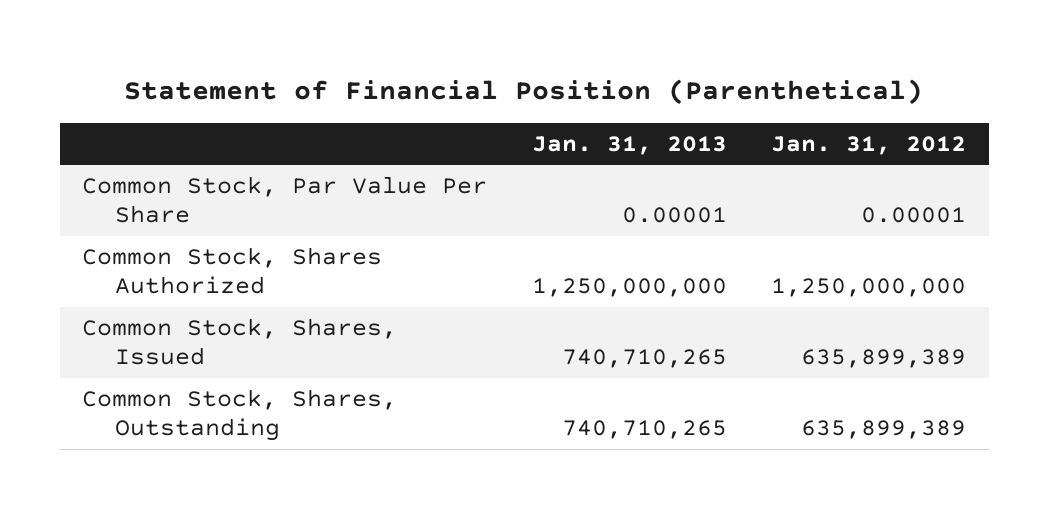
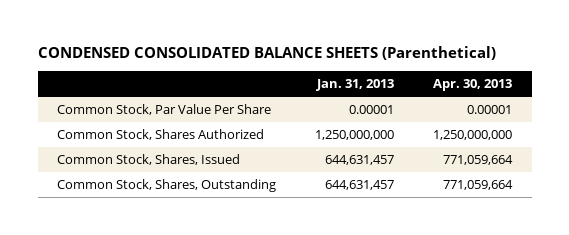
[124,78,924,105] Statement of Financial Position (Parenthetical) -> [37,45,496,60] CONDENSED CONSOLIDATED BALANCE SHEETS (Parenthetical)
[771,136,967,156] Jan. 31, 2012 -> none
none -> [433,79,513,92] Apr. 30, 2013
[561,349,727,369] 740,710,265 -> [325,155,395,166] 644,631,457
[561,420,727,440] 740,710,265 -> [325,180,395,191] 644,631,457

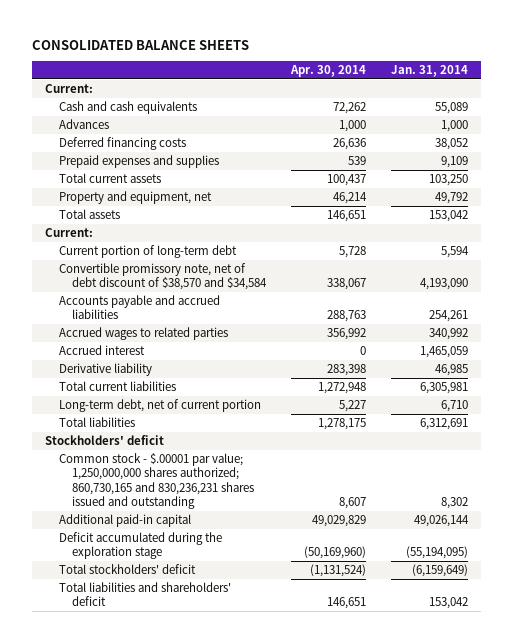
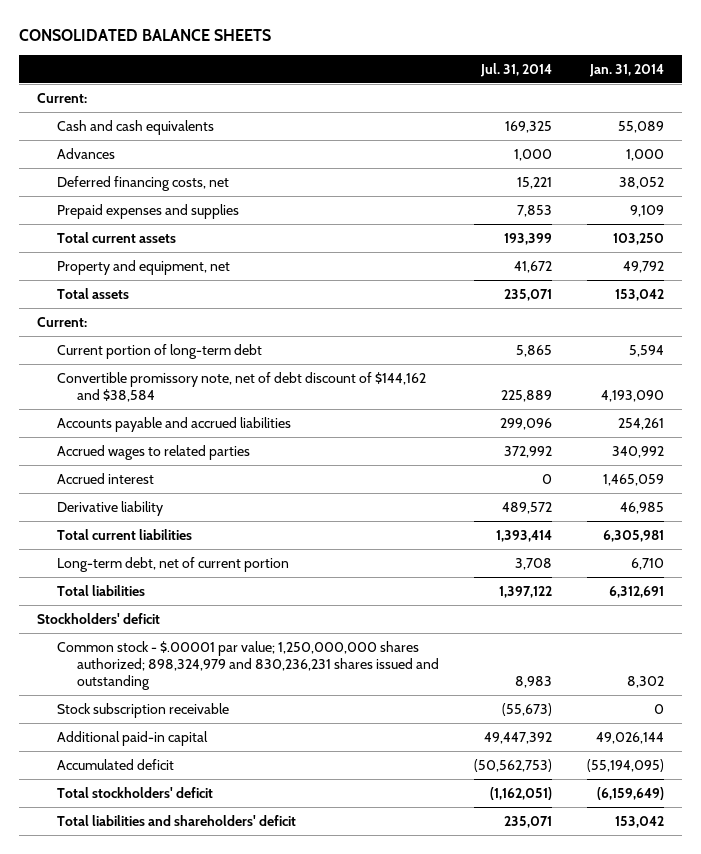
[290,65,367,78] Apr. 30, 2014 -> none
none -> [479,62,552,77] Jul. 31, 2014
[58,136,186,150] Deferred financing costs -> [56,175,229,191] Deferred financing costs, net
[58,262,268,291] Convertible promissory note, net of debt discount of $38,570 and $34,584 -> [56,371,426,402] Convertible promissory note, net of debt discount of $144,162 and $38,584
[58,452,255,510] Common stock - $.00001 par value; 1,250,000,000 shares authorized; 860,730,165 and 830,236,231 shares issued and outstanding -> [56,640,439,691] Common stock - $.00001 par value; 1,250,000,000 shares authorized; 898,324,979 and 830,236,231 shares issued and outstanding
none -> [56,702,229,718] Stock subscription receivable
[58,531,222,560] Deficit accumulated during the exploration stage -> [56,758,174,770] Accumulated deficit

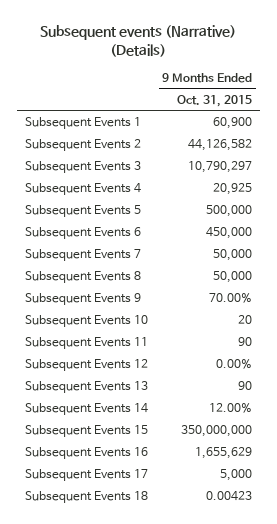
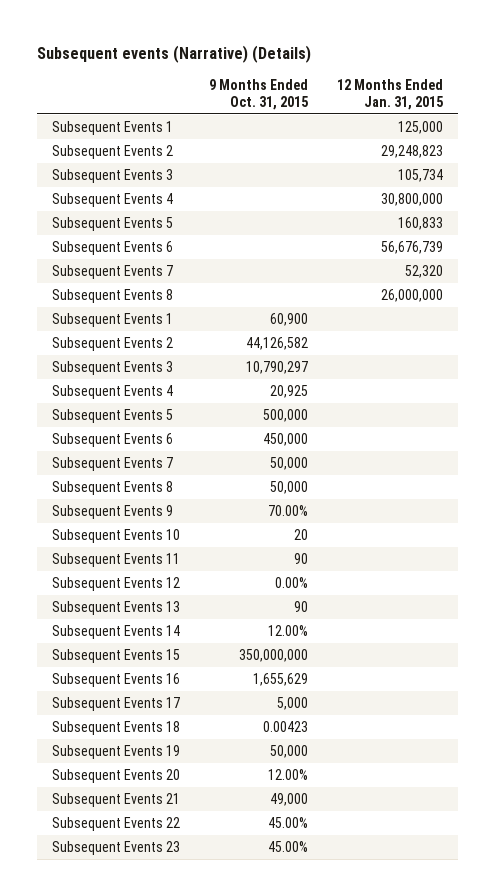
none -> [337,79,444,110] 12 Months Ended Jan. 31, 2015
none -> [51,121,173,136] Subsequent Events 1
none -> [51,145,173,160] Subsequent Events 2
none -> [51,169,173,184] Subsequent Events 3
none -> [51,193,173,208] Subsequent Events 4
none -> [51,217,173,232] Subsequent Events 5
none -> [51,241,173,256] Subsequent Events 6
none -> [51,265,173,280] Subsequent Events 7
none -> [51,289,173,304] Subsequent Events 8
none -> [51,745,180,760] Subsequent Events 19
none -> [51,769,180,784] Subsequent Events 20
none -> [51,793,180,808] Subsequent Events 21
none -> [51,817,180,832] Subsequent Events 22
none -> [51,841,180,856] Subsequent Events 23

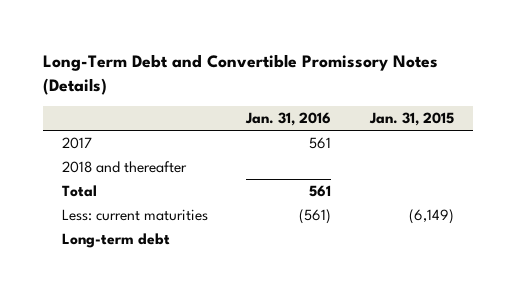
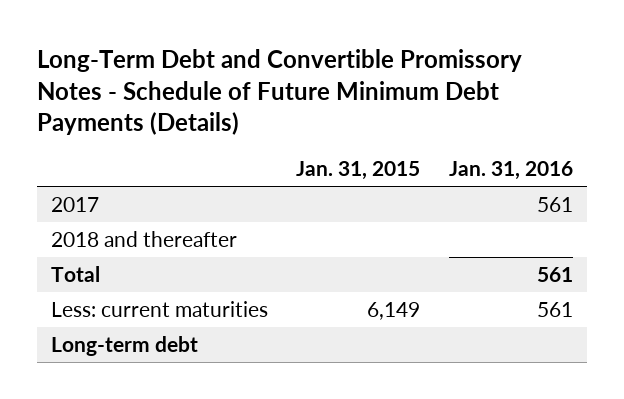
[42,53,438,95] Long-Term Debt and Convertible Promissory Notes (Details) -> [36,49,522,136] Long-Term Debt and Convertible Promissory Notes - Schedule of Future Minimum Debt Payments (Details)
[299,209,332,225] (561) -> [536,301,573,317] 561
[408,209,454,225] (6,149) -> [367,301,421,320] 6,149

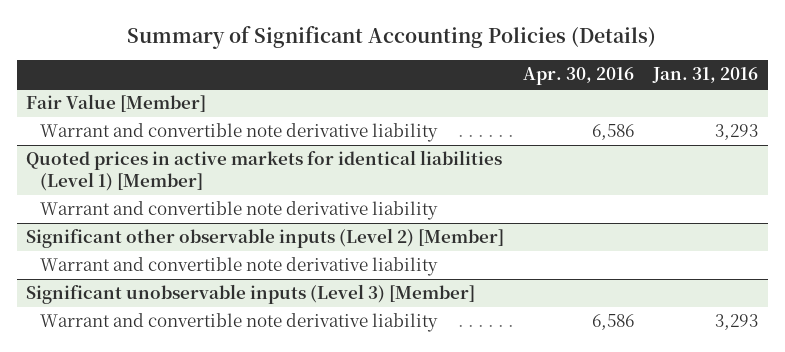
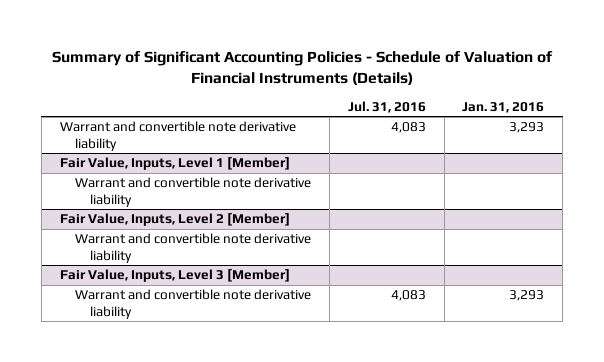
[127,25,657,49] Summary of Significant Accounting Policies (Details) -> [52,51,554,86] Summary of Significant Accounting Policies - Schedule of Valuation of Financial Instruments (Details)
[523,67,635,86] Apr. 30, 2016 -> none
none -> [347,100,426,113] Jul. 31, 2016
[26,94,207,113] Fair Value [Member] -> none
[26,150,503,192] Quoted prices in active markets for identical liabilities (Level 1) [Member] -> [59,157,290,171] Fair Value, Inputs, Level 1 [Member]
[26,228,505,249] Significant other observable inputs (Level 2) [Member] -> [59,213,290,227] Fair Value, Inputs, Level 2 [Member]
[26,284,476,305] Significant unobservable inputs (Level 3) [Member] -> [59,269,290,283] Fair Value, Inputs, Level 3 [Member]

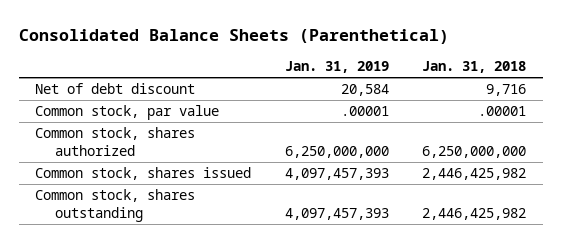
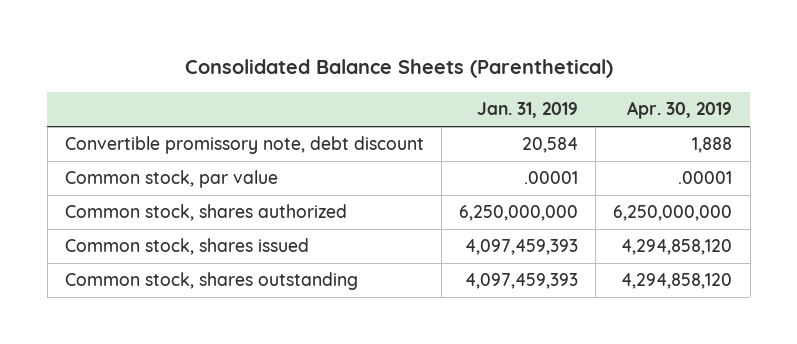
[421,61,526,74] Jan. 31, 2018 -> none
none -> [627,101,733,120] Apr. 30, 2019
[35,83,196,95] Net of debt discount -> [64,136,424,155] Convertible promissory note, debt discount
[284,168,389,181] 4,097,457,393 -> [465,239,579,256] 4,097,459,393
[284,208,389,221] 4,097,457,393 -> [465,273,579,290] 4,097,459,393

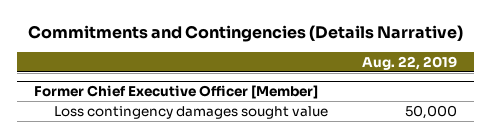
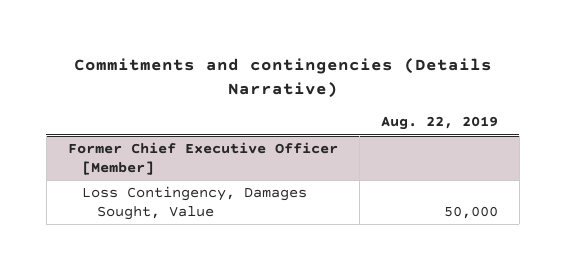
[27,25,463,43] Commitments and Contingencies (Details Narrative) -> [73,58,492,98] Commitments and contingencies (Details Narrative)
[54,105,329,119] Loss contingency damages sought value -> [82,186,308,220] Loss Contingency, Damages Sought, Value

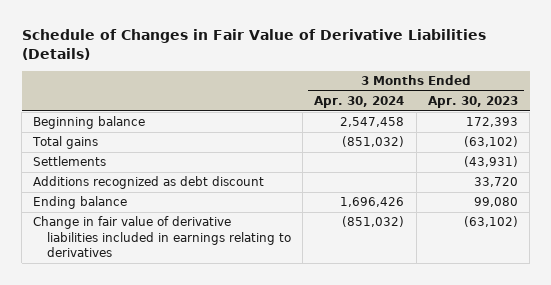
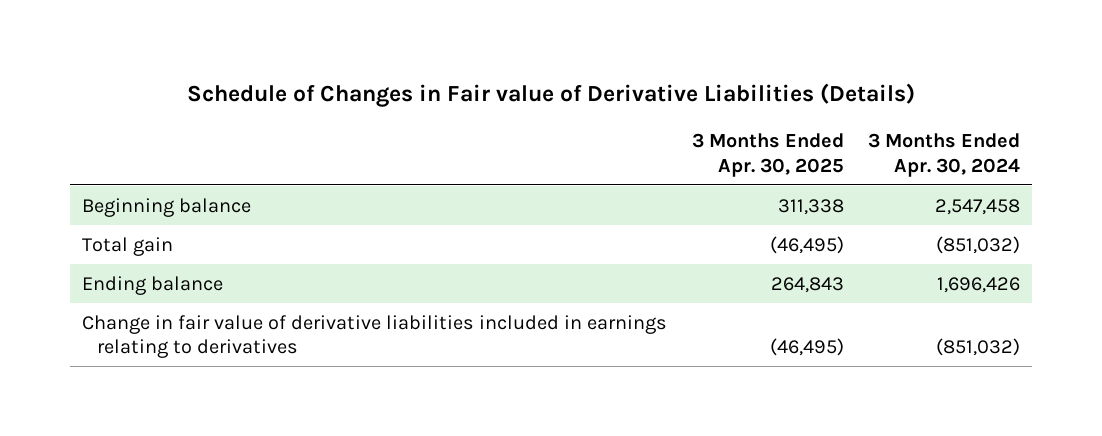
[21,29,486,60] Schedule of Changes in Fair Value of Derivative Liabilities (Details) -> [187,83,916,108] Schedule of Changes in Fair value of Derivative Liabilities (Details)
[427,96,518,109] Apr. 30, 2023 -> none
none -> [691,133,844,177] 3 Months Ended Apr. 30, 2025
[33,156,107,167] Settlements -> none
[33,176,265,190] Additions recognized as debt discount -> none
[32,136,99,150] Total gains -> [82,236,174,256] Total gain

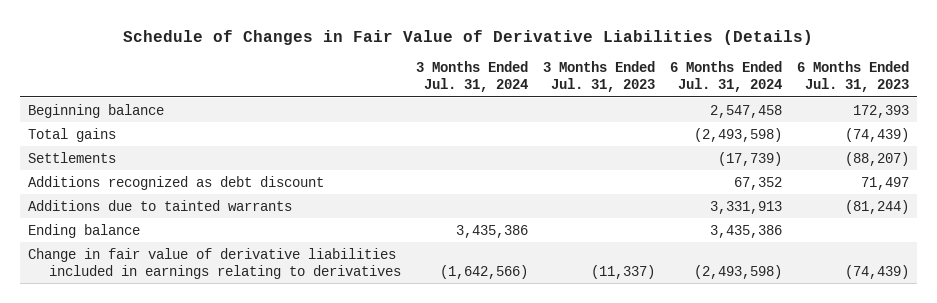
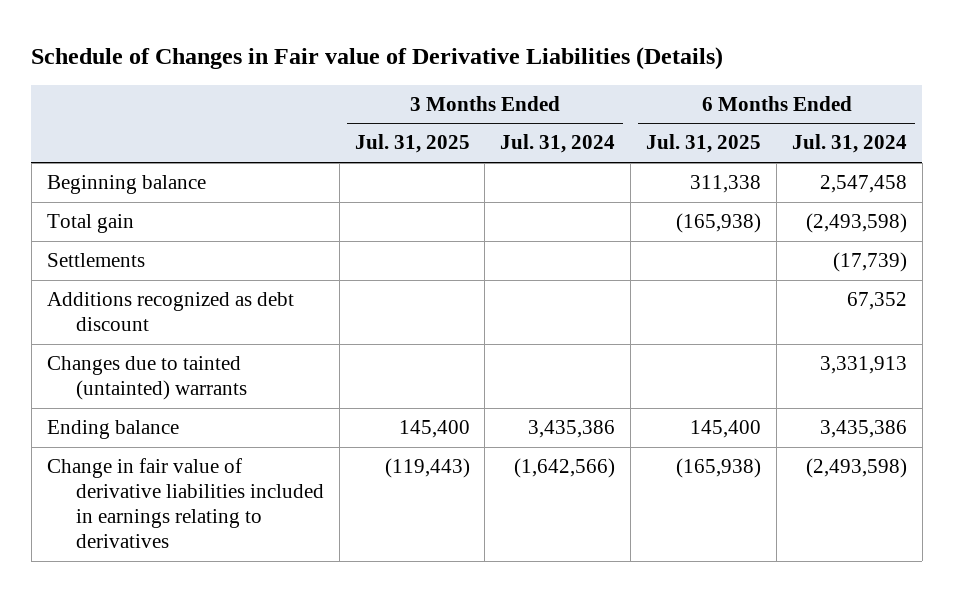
[123,29,814,45] Schedule of Changes in Fair Value of Derivative Liabilities (Details) -> [31,46,724,70] Schedule of Changes in Fair value of Derivative Liabilities (Details)
[542,61,655,93] 3 Months Ended Jul. 31, 2023 -> none
[797,61,910,93] 6 Months Ended Jul. 31, 2023 -> none
none -> [354,134,470,154] Jul. 31, 2025
none -> [646,134,762,154] Jul. 31, 2025
[27,127,116,142] Total gains -> [46,214,134,234] Total gain
[27,199,292,211] Additions due to tainted warrants -> [46,356,247,401] Changes due to tainted (untainted) warrants

